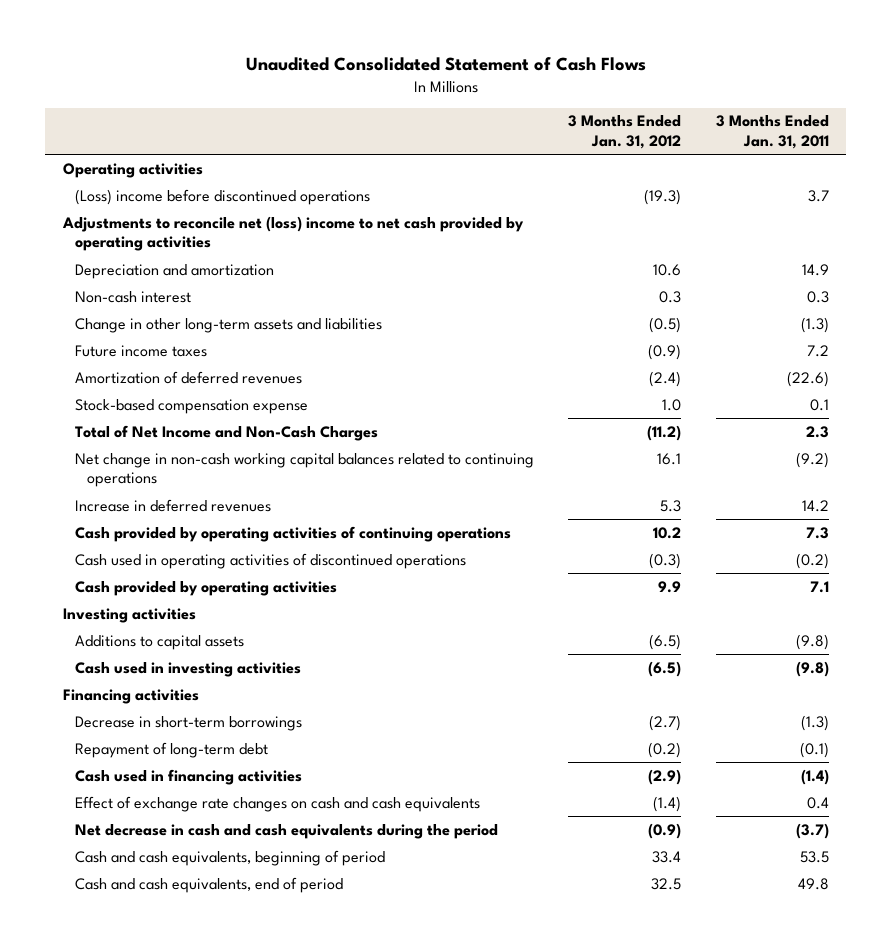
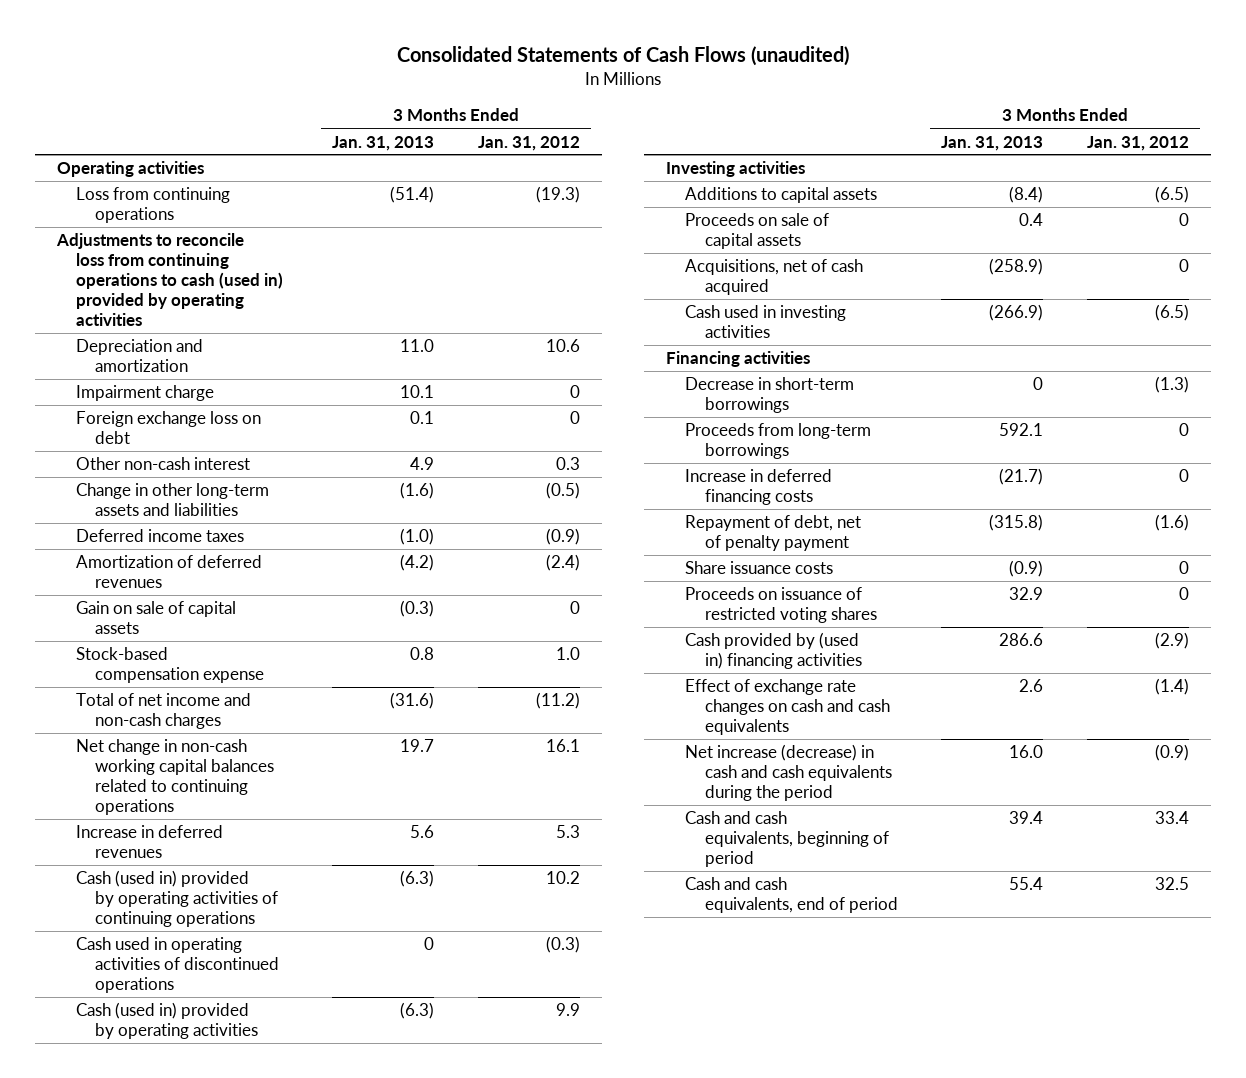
[245,57,646,72] Unaudited Consolidated Statement of Cash Flows -> [396,45,849,66] Consolidated Statements of Cash Flows (unaudited)
[715,115,829,150] 3 Months Ended Jan. 31, 2011 -> none
none -> [332,135,435,151] Jan. 31, 2013
[74,188,370,205] (Loss) income before discontinued operations -> [76,187,231,224] Loss from continuing operations
[61,215,524,252] Adjustments to reconcile net (loss) income to net cash provided by operating activities -> [56,233,284,326] Adjustments to reconcile loss from continuing operations to cash (used in) provided by operating activities
none -> [76,385,215,402] Impairment charge
none -> [76,411,262,445] Foreign exchange loss on debt
[74,290,191,303] Non-cash interest -> [76,457,251,471] Other non-cash interest
[74,344,207,357] Future income taxes -> [76,529,245,543] Deferred income taxes
none -> [76,601,237,635] Gain on sale of capital assets
[74,424,378,441] Total of Net Income and Non-Cash Charges -> [76,693,252,730] Total of net income and non-cash charges
[74,525,511,542] Cash provided by operating activities of continuing operations -> [76,870,279,928] Cash (used in) provided by operating activities of continuing operations
[74,580,337,596] Cash provided by operating activities -> [76,1002,259,1040] Cash (used in) provided by operating activities
none -> [685,213,830,250] Proceeds on sale of capital assets
none -> [685,259,864,296] Acquisitions, net of cash acquired
[649,714,682,731] (2.7) -> [1154,376,1189,394] (1.3)
none -> [685,423,872,460] Proceeds from long-term borrowings
none -> [685,469,833,506] Increase in deferred financing costs
[74,741,268,758] Repayment of long-term debt -> [685,515,862,552] Repayment of debt, net of penalty payment
[648,741,682,758] (0.2) -> [1154,514,1189,532] (1.6)
none -> [685,561,834,575] Share issuance costs
none -> [685,587,877,624] Proceeds on issuance of restricted voting shares
[74,768,302,785] Cash used in financing activities -> [685,632,862,670] Cash provided by (used in) financing activities
[74,823,498,839] Net decrease in cash and cash equivalents during the period -> [685,744,892,802] Net increase (decrease) in cash and cash equivalents during the period

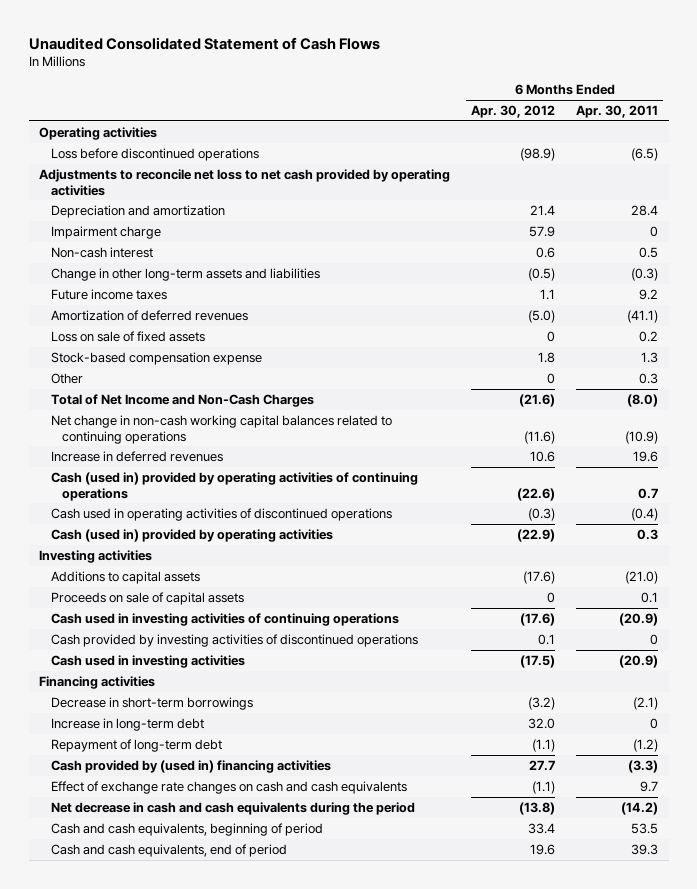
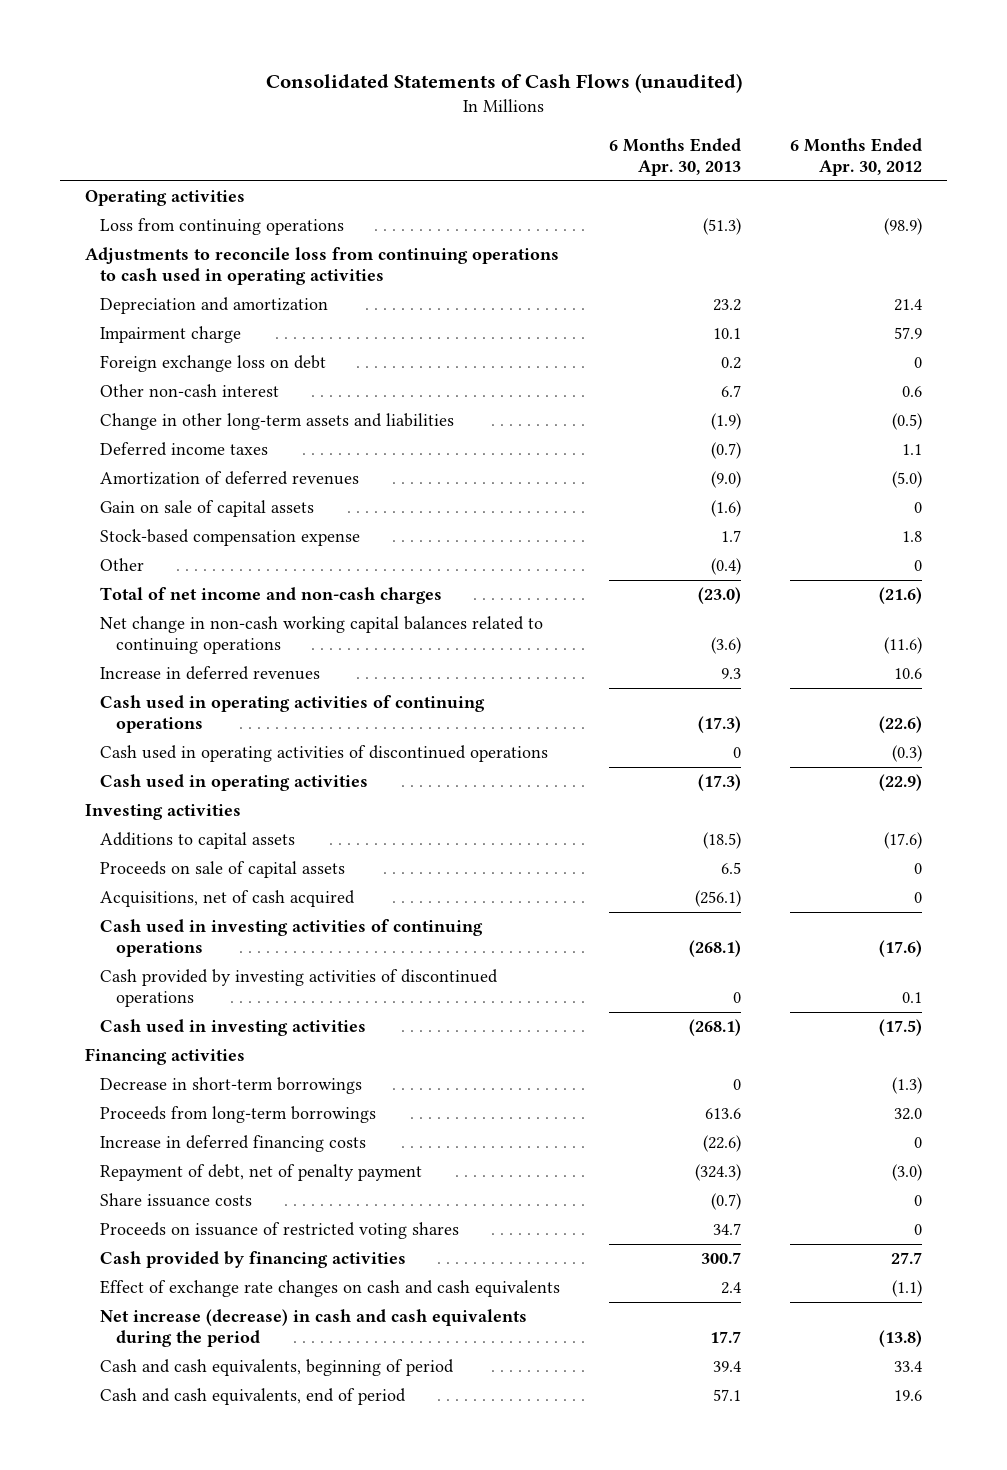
[28,36,380,50] Unaudited Consolidated Statement of Cash Flows -> [265,73,742,94] Consolidated Statements of Cash Flows (unaudited)
[576,105,659,119] Apr. 30, 2011 -> none
none -> [609,137,742,176] 6 Months Ended Apr. 30, 2013
[50,147,259,161] Loss before discontinued operations -> [100,218,345,236] Loss from continuing operations
[39,168,451,196] Adjustments to reconcile net loss to net cash provided by operating activities -> [84,247,559,286] Adjustments to reconcile loss from continuing operations to cash used in operating activities
none -> [100,355,327,373] Foreign exchange loss on debt
[50,246,153,258] Non-cash interest -> [100,384,280,398] Other non-cash interest
[50,288,167,300] Future income taxes -> [100,442,269,457] Deferred income taxes
[50,330,205,342] Loss on sale of fixed assets -> [100,500,315,518] Gain on sale of capital assets
[50,393,314,407] Total of Net Income and Non-Cash Charges -> [100,587,443,605] Total of net income and non-cash charges
[50,471,418,501] Cash (used in) provided by operating activities of continuing operations -> [100,695,486,734] Cash used in operating activities of continuing operations
[50,528,333,542] Cash (used in) provided by operating activities -> [100,774,369,792] Cash used in operating activities
none -> [100,890,356,908] Acquisitions, net of cash acquired
[528,696,556,710] (3.2) -> [892,1077,923,1095] (1.3)
[50,717,204,731] Increase in long-term debt -> [100,1106,377,1124] Proceeds from long-term borrowings
none -> [100,1135,367,1153] Increase in deferred financing costs
[50,738,222,752] Repayment of long-term debt -> [100,1164,423,1182] Repayment of debt, net of penalty payment
[532,738,556,752] (1.1) -> [892,1164,923,1182] (3.0)
none -> [100,1193,253,1208] Share issuance costs
none -> [100,1222,460,1240] Proceeds on issuance of restricted voting shares
[50,759,331,773] Cash provided by (used in) financing activities -> [100,1251,407,1269] Cash provided by financing activities
[50,801,415,815] Net decrease in cash and cash equivalents during the period -> [100,1309,528,1348] Net increase (decrease) in cash and cash equivalents during the period

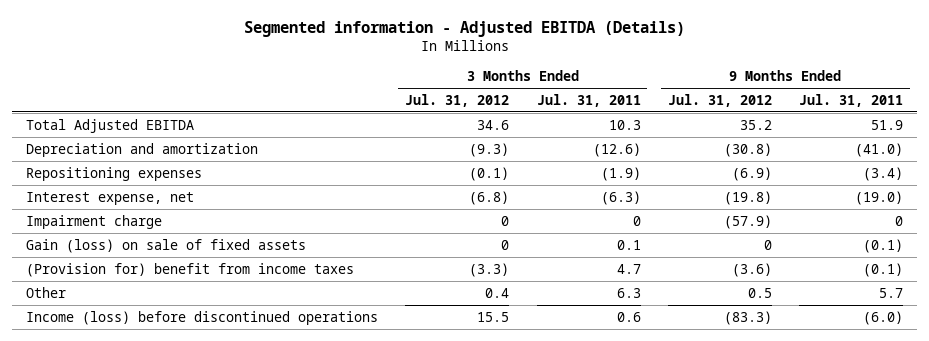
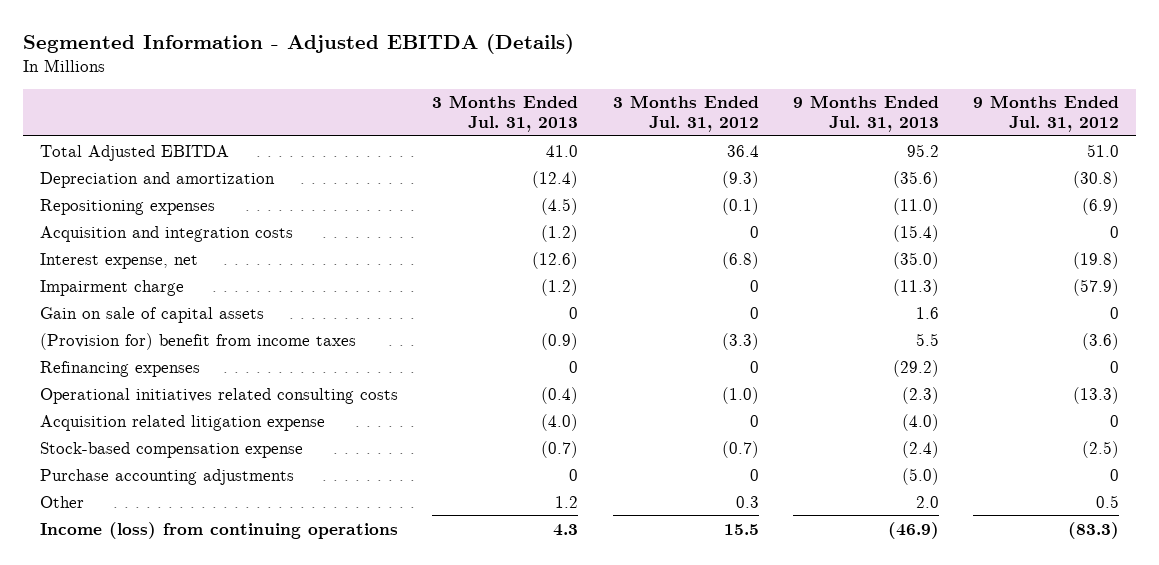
[243,21,685,38] Segmented information - Adjusted EBITDA (Details) -> [23,34,575,55] Segmented Information - Adjusted EBITDA (Details)
[536,93,641,107] Jul. 31, 2011 -> none
[799,93,904,107] Jul. 31, 2011 -> none
none -> [432,95,579,133] 3 Months Ended Jul. 31, 2013
none -> [792,95,939,133] 9 Months Ended Jul. 31, 2013
[477,119,510,130] 34.6 -> [726,144,759,157] 36.4
[739,119,772,130] 35.2 -> [1087,143,1120,157] 51.0
none -> [40,225,294,242] Acquisition and integration costs
[25,238,306,253] Gain (loss) on sale of fixed assets -> [40,306,265,323] Gain on sale of capital assets
none -> [40,360,201,377] Refinancing expenses
none -> [40,387,399,404] Operational initiatives related consulting costs
none -> [40,414,326,431] Acquisition related litigation expense
none -> [40,441,304,458] Stock-based compensation expense
none -> [40,468,295,485] Purchase accounting adjustments
[485,287,510,298] 0.4 -> [735,495,759,508] 0.3
[25,310,378,325] Income (loss) before discontinued operations -> [40,521,399,539] Income (loss) from continuing operations

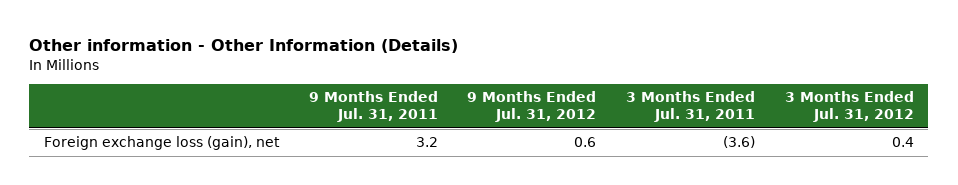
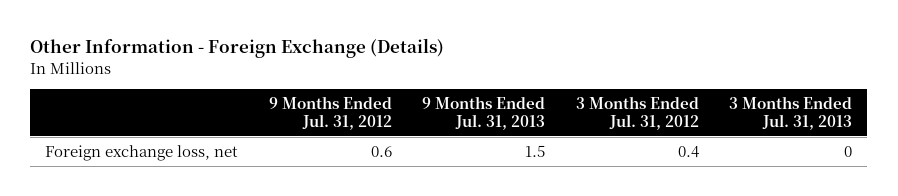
[29,39,459,54] Other information - Other Information (Details) -> [30,38,445,59] Other Information - Foreign Exchange (Details)
[308,91,438,123] 9 Months Ended Jul. 31, 2011 -> none
[626,91,756,123] 3 Months Ended Jul. 31, 2011 -> none
none -> [422,95,546,130] 9 Months Ended Jul. 31, 2013
none -> [729,95,853,130] 3 Months Ended Jul. 31, 2013
[44,136,281,151] Foreign exchange loss (gain), net -> [45,144,239,161] Foreign exchange loss, net

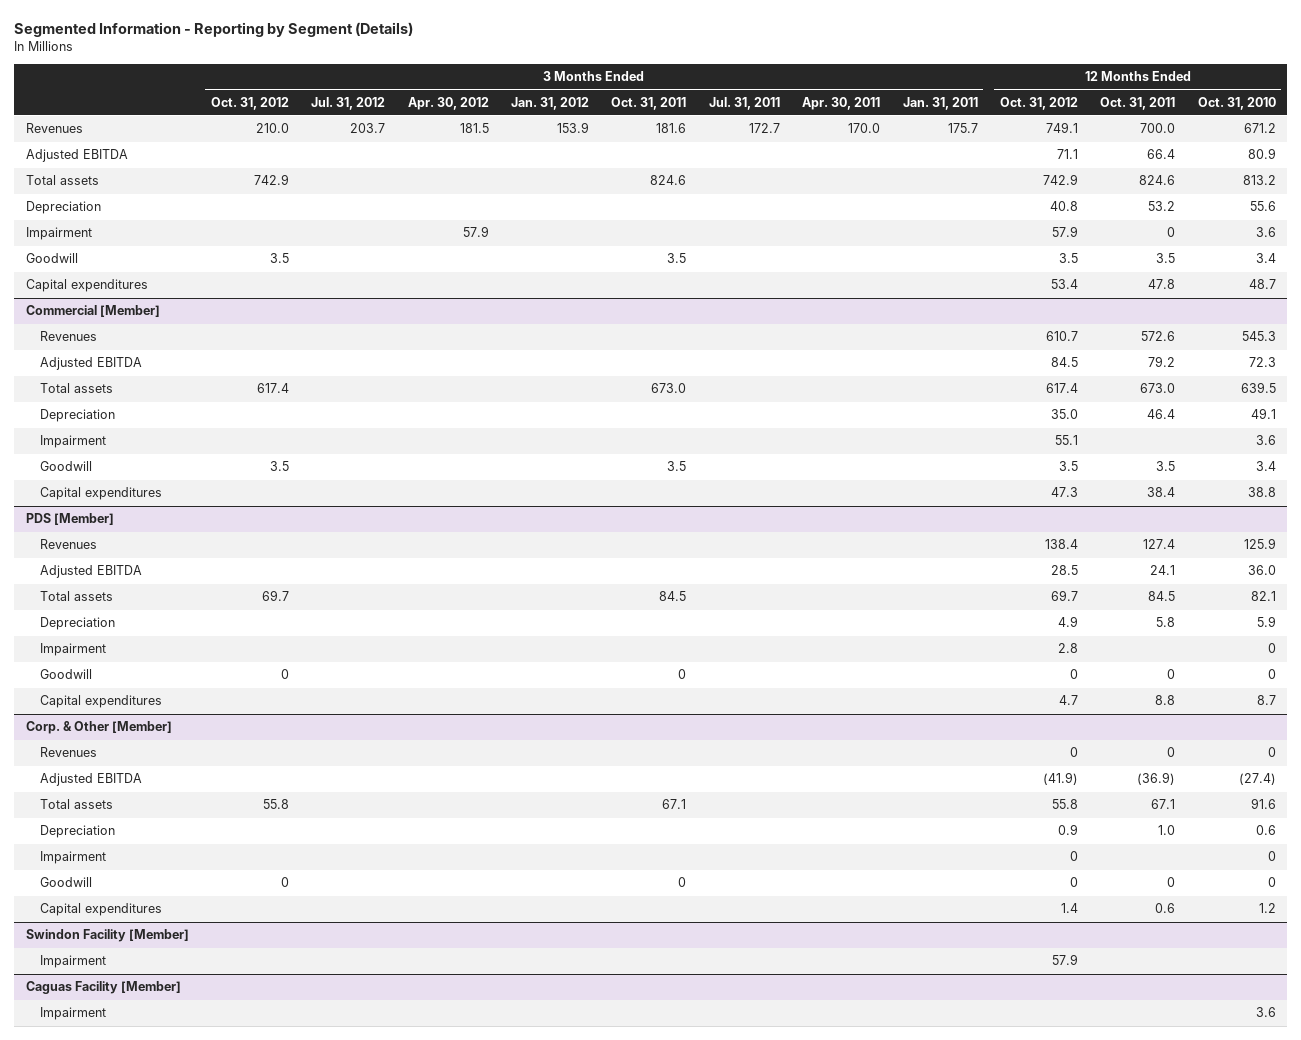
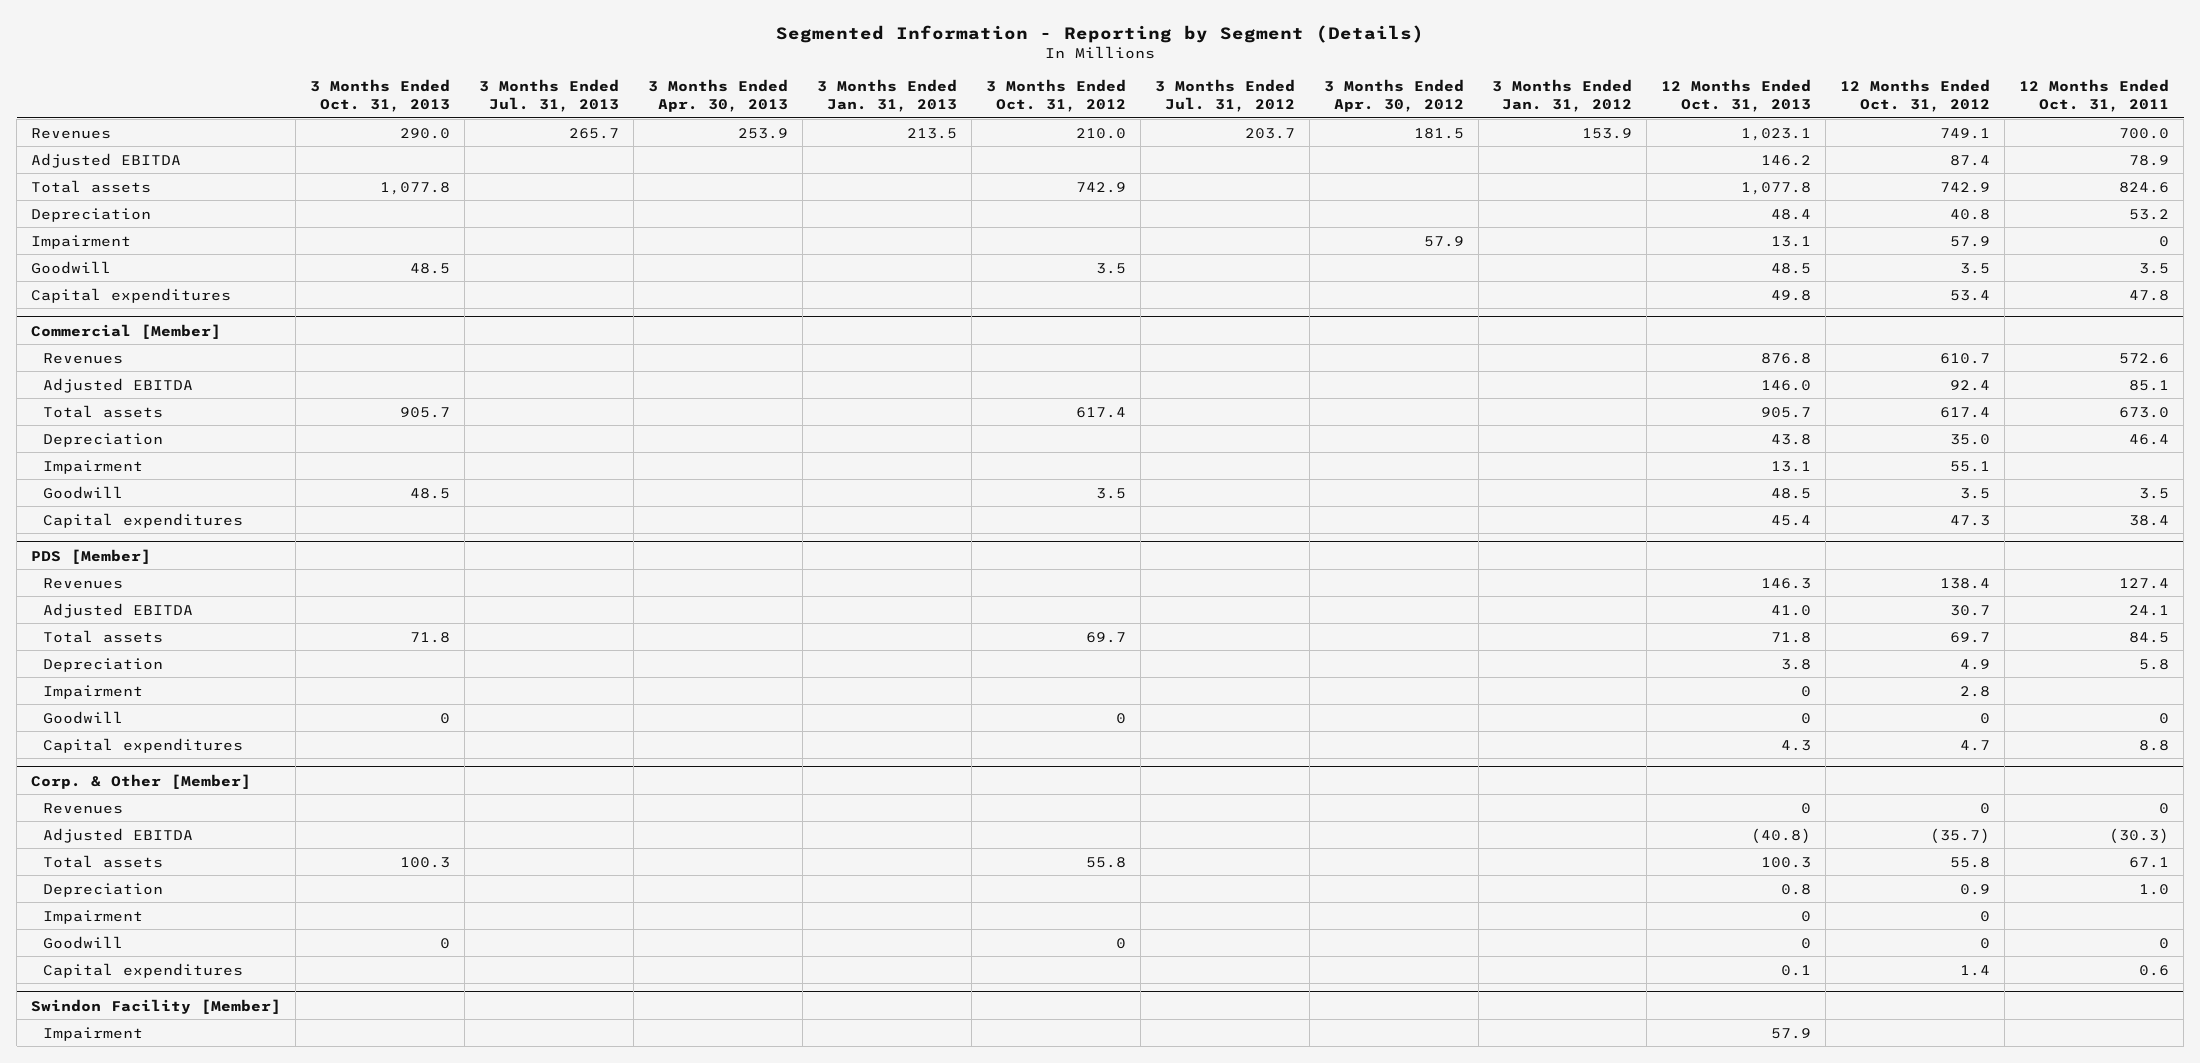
[611,96,687,110] Oct. 31, 2011 -> none
[708,96,780,110] Jul. 31, 2011 -> none
[802,96,881,110] Apr. 30, 2011 -> none
[902,96,978,110] Jan. 31, 2011 -> none
[1197,96,1276,110] Oct. 31, 2010 -> none
none -> [310,79,451,113] 3 Months Ended Oct. 31, 2013
none -> [479,79,620,113] 3 Months Ended Jul. 31, 2013
none -> [648,79,789,113] 3 Months Ended Apr. 30, 2013
none -> [816,79,957,113] 3 Months Ended Jan. 31, 2013
none -> [1661,79,1812,113] 12 Months Ended Oct. 31, 2013
[1056,149,1078,160] 71.1 -> [1950,154,1991,166] 87.4
[1147,149,1176,160] 66.4 -> [2129,154,2170,166] 78.9
[1050,357,1078,368] 84.5 -> [1950,379,1991,391] 92.4
[1148,356,1176,368] 79.2 -> [2129,379,2170,391] 85.1
[1050,565,1078,576] 28.5 -> [1950,604,1991,616] 30.7
[1042,772,1078,786] (41.9) -> [1930,827,1991,844] (35.7)
[1137,772,1176,786] (36.9) -> [2109,827,2170,844] (30.3)
[40,955,107,969] Impairment -> none
[25,981,181,995] Caguas Facility [Member] -> none

